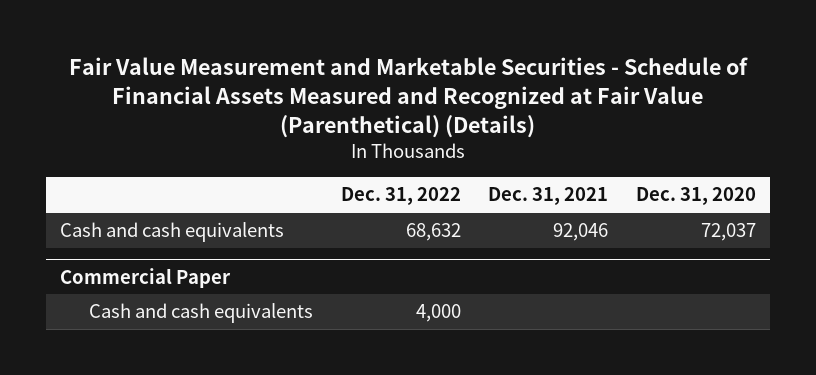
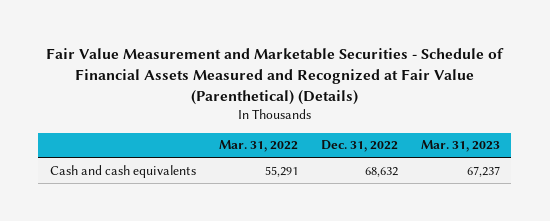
[488,187,609,206] Dec. 31, 2021 -> none
[636,187,757,206] Dec. 31, 2020 -> none
none -> [218,140,298,153] Mar. 31, 2022
none -> [420,140,500,153] Mar. 31, 2023
[59,267,231,288] Commercial Paper -> none
[89,303,314,324] Cash and cash equivalents -> none

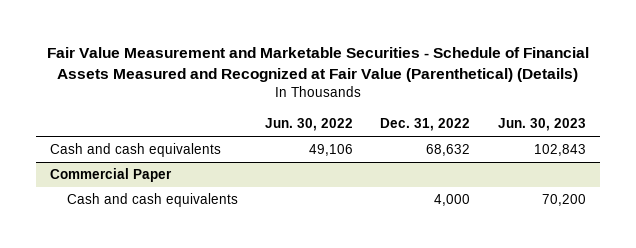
[218,140,298,153] Mar. 31, 2022 -> none
[420,140,500,153] Mar. 31, 2023 -> none
none -> [264,118,353,132] Jun. 30, 2022
none -> [497,118,586,132] Jun. 30, 2023
none -> [50,168,173,183] Commercial Paper
none -> [66,193,238,208] Cash and cash equivalents

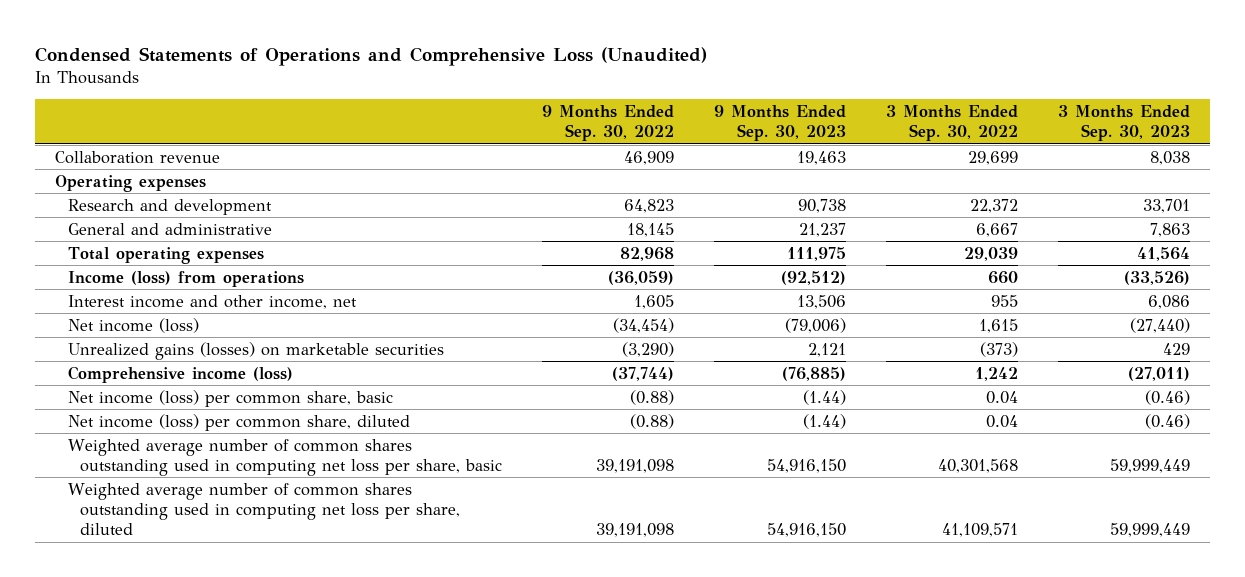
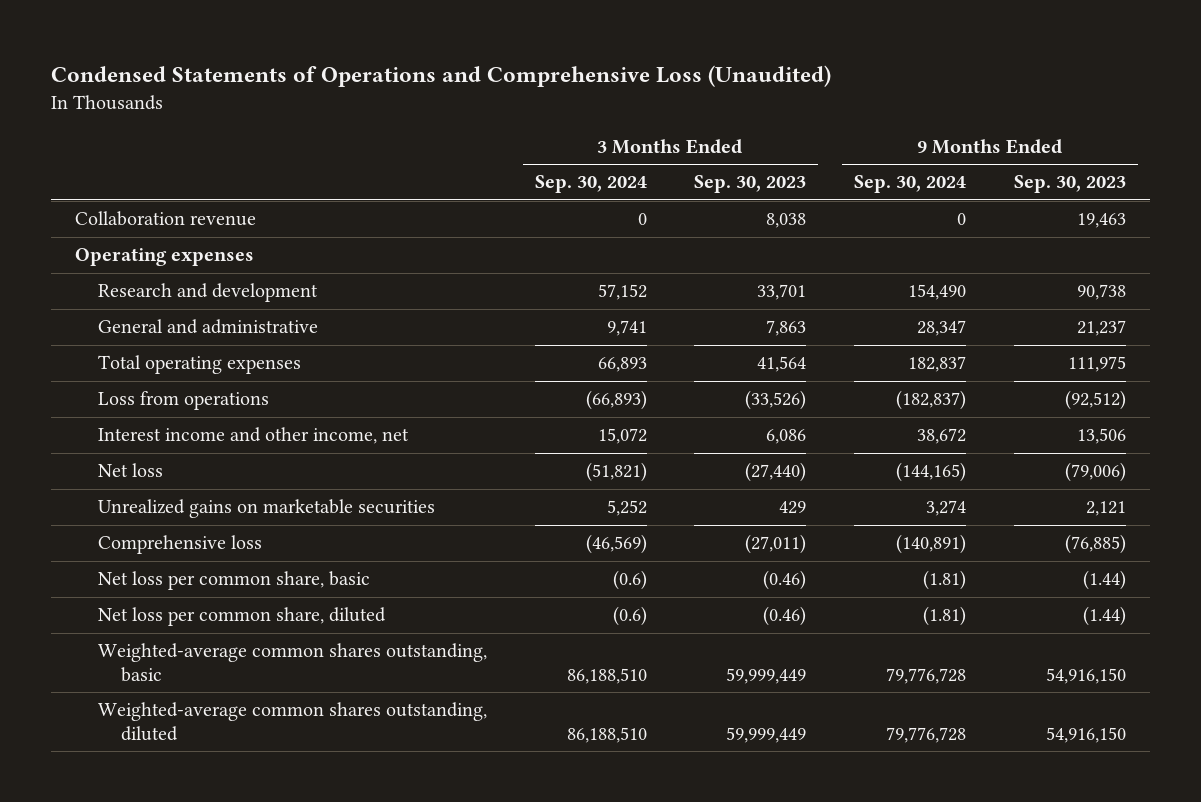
[542,105,675,142] 9 Months Ended Sep. 30, 2022 -> none
[886,105,1019,142] 3 Months Ended Sep. 30, 2022 -> none
none -> [534,175,647,194] Sep. 30, 2024
none -> [854,175,967,194] Sep. 30, 2024
[67,270,304,287] Income (loss) from operations -> [97,391,269,411] Loss from operations
[67,317,199,333] Net income (loss) -> [97,463,163,478] Net loss
[67,341,444,360] Unrealized gains (losses) on marketable securities -> [97,499,435,519] Unrealized gains on marketable securities
[67,365,293,383] Comprehensive income (loss) -> [97,535,262,555] Comprehensive loss
[67,389,393,407] Net income (loss) per common share, basic -> [97,571,370,591] Net loss per common share, basic
[67,413,410,431] Net income (loss) per common share, diluted -> [97,607,386,627] Net loss per common share, diluted
[67,438,503,476] Weighted average number of common shares outstanding used in computing net loss per share, basic -> [97,643,487,682] Weighted-average common shares outstanding, basic
[67,482,461,536] Weighted average number of common shares outstanding used in computing net loss per share, diluted -> [97,702,487,741] Weighted-average common shares outstanding, diluted

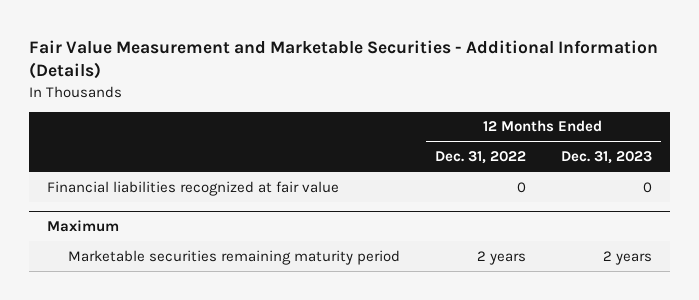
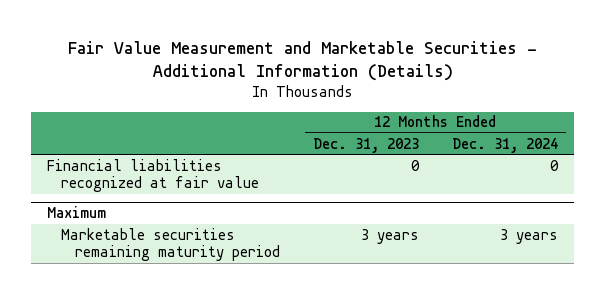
[434,151,526,165] Dec. 31, 2022 -> none
none -> [451,137,558,153] Dec. 31, 2024
[602,250,652,265] 2 years -> [360,228,419,244] 3 years

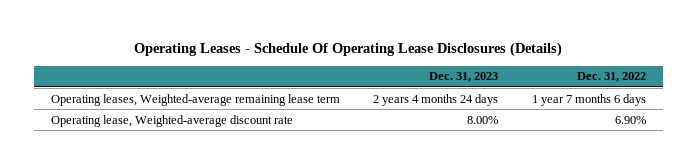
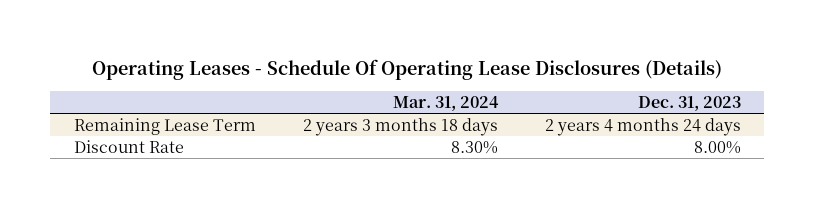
[576,72,646,83] Dec. 31, 2022 -> none
none -> [392,95,499,111] Mar. 31, 2024
[50,93,340,106] Operating leases, Weighted-average remaining lease term -> [73,117,256,135] Remaining Lease Term
[50,114,293,127] Operating lease, Weighted-average discount rate -> [73,139,184,153] Discount Rate

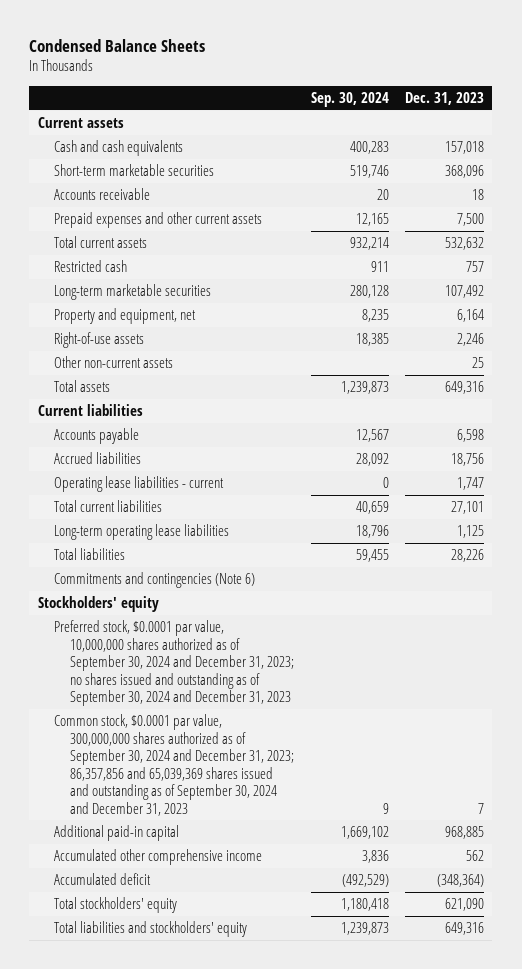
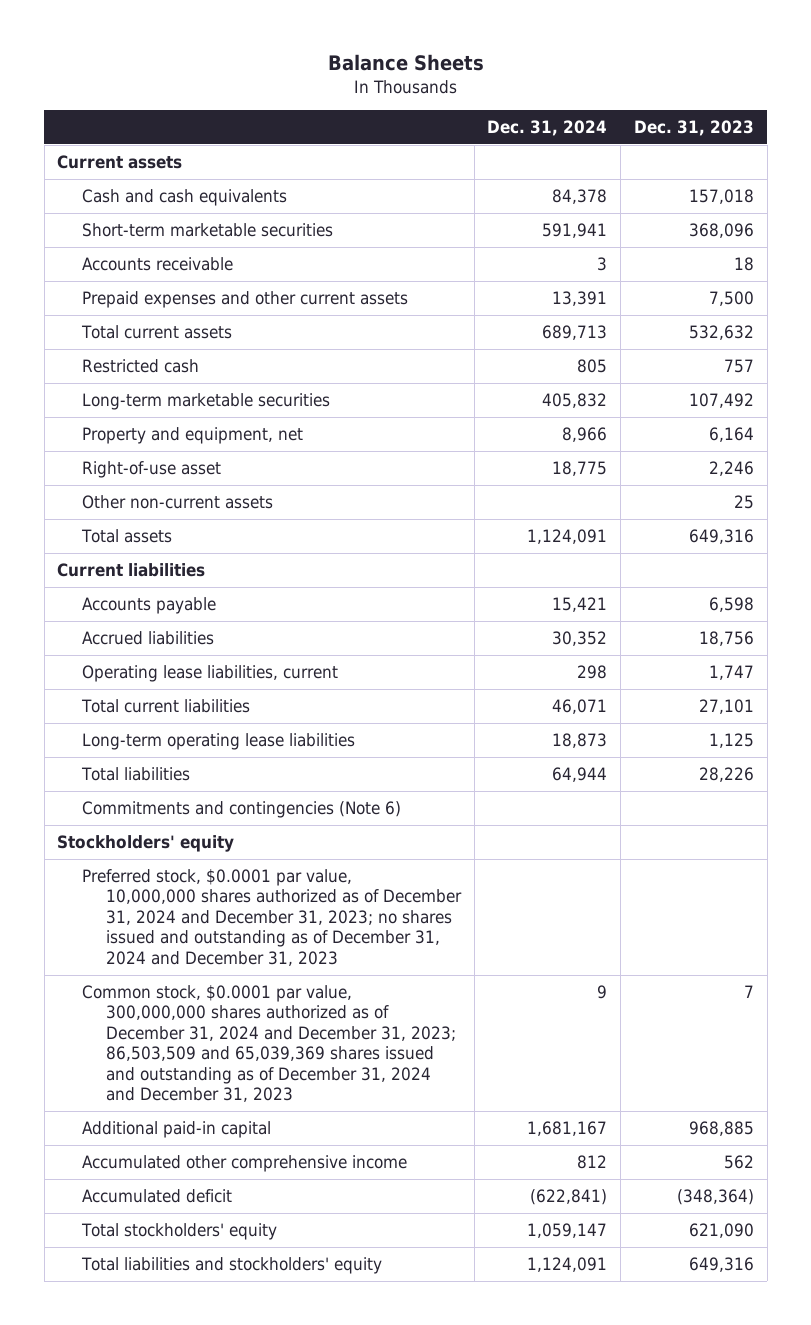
[29,38,206,52] Condensed Balance Sheets -> [327,54,484,72] Balance Sheets
[310,92,389,108] Sep. 30, 2024 -> none
none -> [487,119,608,136] Dec. 31, 2024
[54,332,145,349] Right-of-use assets -> [81,461,221,479] Right-of-use asset
[54,476,225,493] Operating lease liabilities - current -> [81,665,338,683] Operating lease liabilities, current
[54,620,295,707] Preferred stock, $0.0001 par value, 10,000,000 shares authorized as of September 30, 2024 and December 31, 2023; no shares issued and outstanding as of September 30, 2024 and December 31, 2023 -> [81,869,462,966] Preferred stock, $0.0001 par value, 10,000,000 shares authorized as of December 31, 2024 and December 31, 2023; no shares issued and outstanding as of December 31, 2024 and December 31, 2023
[54,714,295,816] Common stock, $0.0001 par value, 300,000,000 shares authorized as of September 30, 2024 and December 31, 2023; 86,357,856 and 65,039,369 shares issued and outstanding as of September 30, 2024 and December 31, 2023 -> [81,985,456,1103] Common stock, $0.0001 par value, 300,000,000 shares authorized as of December 31, 2024 and December 31, 2023; 86,503,509 and 65,039,369 shares issued and outstanding as of December 31, 2024 and December 31, 2023

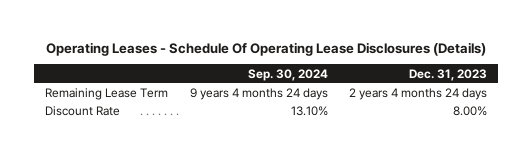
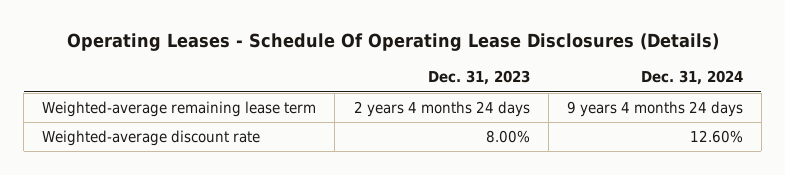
[247,68,328,81] Sep. 30, 2024 -> none
none -> [640,70,743,86] Dec. 31, 2024
[45,88,169,101] Remaining Lease Term -> [42,101,317,118] Weighted-average remaining lease term
[45,106,121,117] Discount Rate -> [42,130,261,147] Weighted-average discount rate

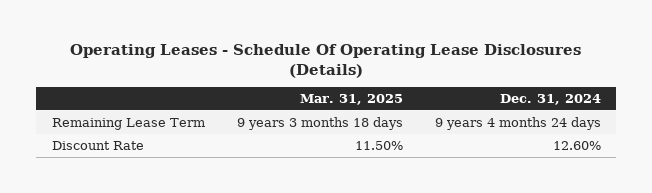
[427,70,530,86] Dec. 31, 2023 -> none
none -> [299,94,403,106] Mar. 31, 2025
[42,101,317,118] Weighted-average remaining lease term -> [51,117,205,130] Remaining Lease Term
[42,130,261,147] Weighted-average discount rate -> [51,140,144,150] Discount Rate

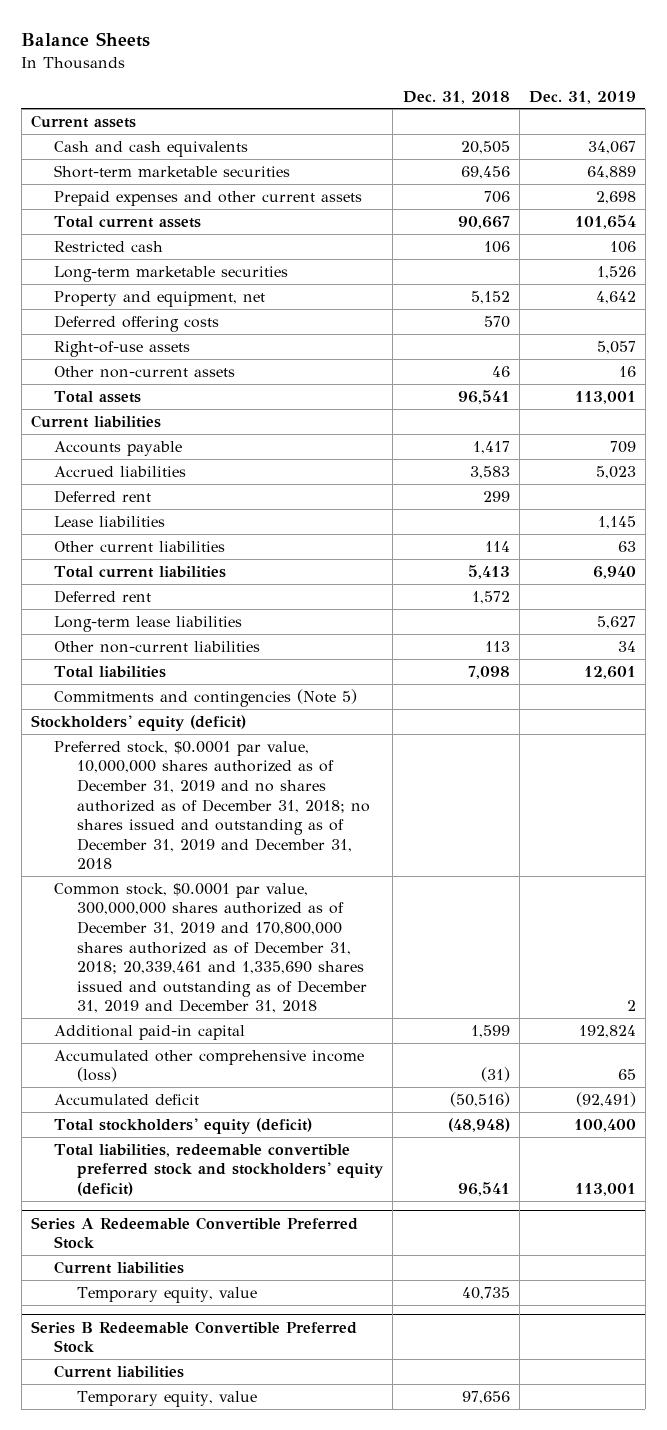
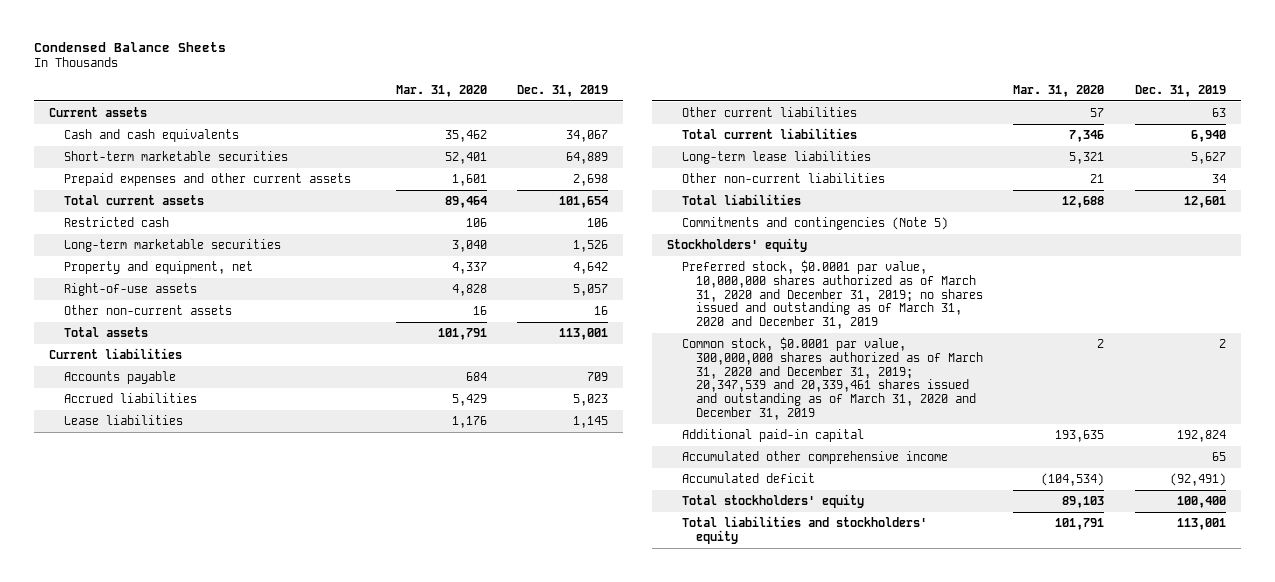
[21,32,151,48] Balance Sheets -> [33,41,226,52] Condensed Balance Sheets
[402,90,510,104] Dec. 31, 2018 -> none
none -> [395,84,487,97] Mar. 31, 2020
[54,314,220,332] Deferred offering costs -> none
[54,489,152,503] Deferred rent -> none
[54,589,152,603] Deferred rent -> none
[31,714,247,731] Stockholders' equity (deficit) -> [666,238,807,253] Stockholders' equity
[54,740,371,871] Preferred stock, $0.0001 par value, 10,000,000 shares authorized as of December 31, 2019 and no shares authorized as of December 31, 2018; no shares issued and outstanding as of December 31, 2019 and December 31, 2018 -> [681,260,984,330] Preferred stock, $0.0001 par value, 10,000,000 shares authorized as of March 31, 2020 and December 31, 2019; no shares issued and outstanding as of March 31, 2020 and December 31, 2019
[54,882,368,1014] Common stock, $0.0001 par value, 300,000,000 shares authorized as of December 31, 2019 and 170,800,000 shares authorized as of December 31, 2018; 20,339,461 and 1,335,690 shares issued and outstanding as of December 31, 2019 and December 31, 2018 -> [681,337,984,421] Common stock, $0.0001 par value, 300,000,000 shares authorized as of March 31, 2020 and December 31, 2019; 20,347,539 and 20,339,461 shares issued and outstanding as of March 31, 2020 and December 31, 2019
[54,1049,365,1083] Accumulated other comprehensive income (loss) -> [681,451,948,465] Accumulated other comprehensive income
[31,1216,359,1250] Series A Redeemable Convertible Preferred Stock -> none
[54,1260,185,1274] Current liabilities -> none
[77,1286,258,1303] Temporary equity, value -> none
[31,1320,358,1354] Series B Redeemable Convertible Preferred Stock -> none
[54,1364,185,1378] Current liabilities -> none
[77,1390,258,1407] Temporary equity, value -> none
[54,1117,313,1134] Total stockholders' equity (deficit) -> [681,494,864,509] Total stockholders' equity
[54,1143,385,1197] Total liabilities, redeemable convertible preferred stock and stockholders' equity (deficit) -> [681,516,927,544] Total liabilities and stockholders' equity

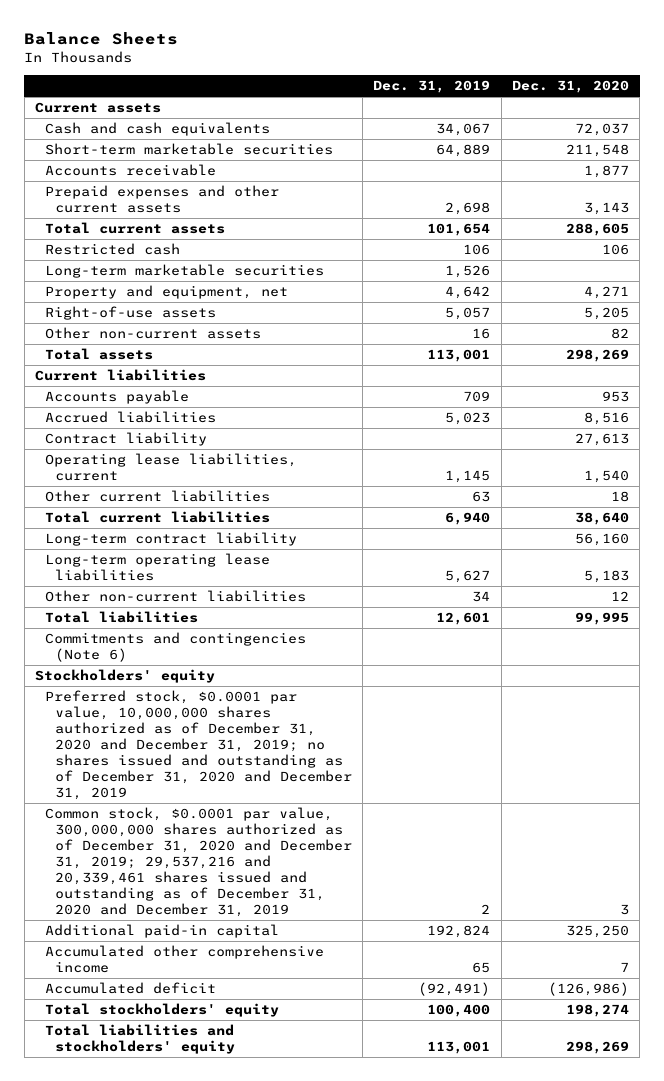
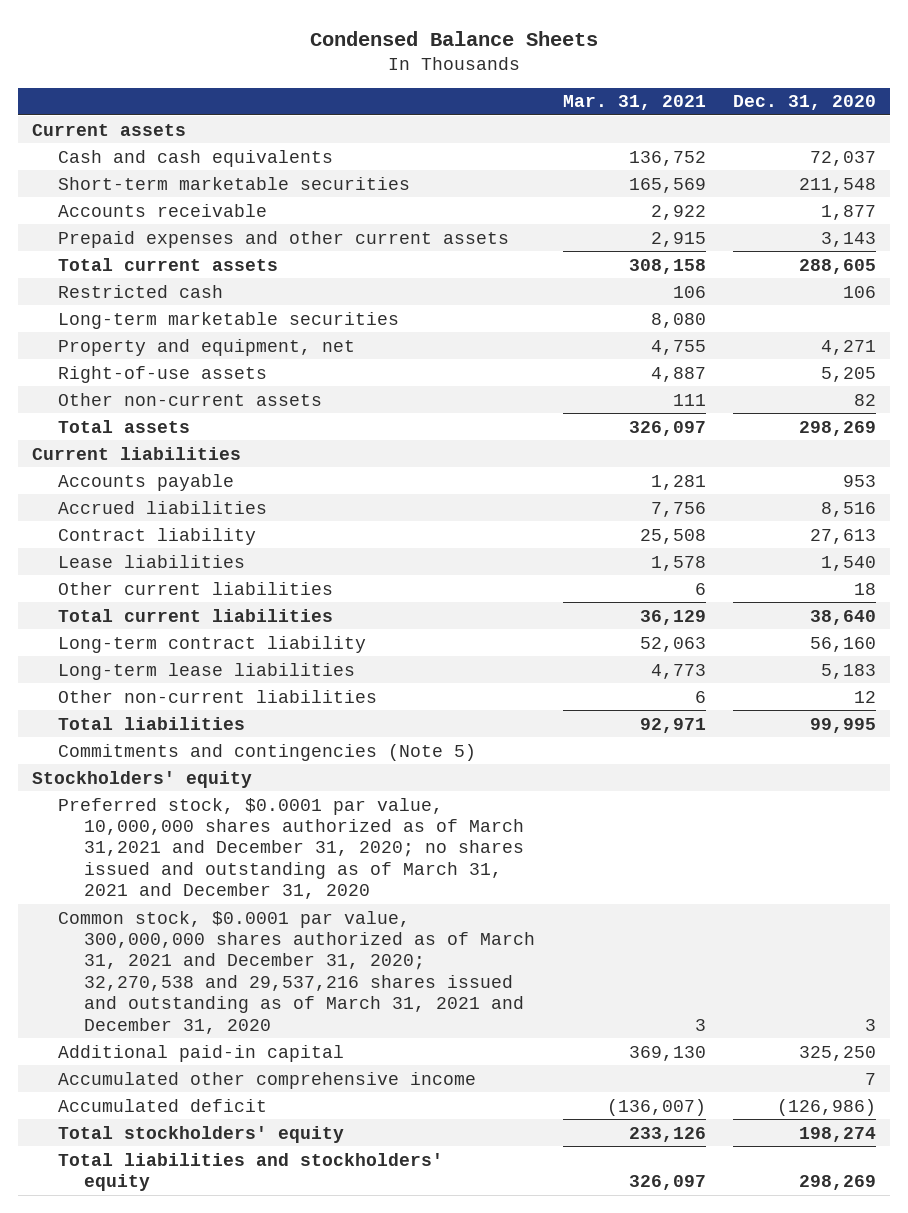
[24,32,179,46] Balance Sheets -> [310,30,599,46] Condensed Balance Sheets
[373,79,491,93] Dec. 31, 2019 -> none
none -> [562,95,706,111] Mar. 31, 2021
[44,453,297,482] Operating lease liabilities, current -> [57,554,245,568] Lease liabilities
[44,553,270,582] Long-term operating lease liabilities -> [57,662,355,680] Long-term lease liabilities
[44,632,306,663] Commitments and contingencies (Note 6) -> [57,743,476,761] Commitments and contingencies (Note 5)
[44,690,352,800] Preferred stock, $0.0001 par value, 10,000,000 shares authorized as of December 31, 2020 and December 31, 2019; no shares issued and outstanding as of December 31, 2020 and December 31, 2019 -> [57,797,524,900] Preferred stock, $0.0001 par value, 10,000,000 shares authorized as of March 31,2021 and December 31, 2020; no shares issued and outstanding as of March 31, 2021 and December 31, 2020
[44,807,352,917] Common stock, $0.0001 par value, 300,000,000 shares authorized as of December 31, 2020 and December 31, 2019; 29,537,216 and 20,339,461 shares issued and outstanding as of December 31, 2020 and December 31, 2019 -> [57,910,535,1034] Common stock, $0.0001 par value, 300,000,000 shares authorized as of March 31, 2021 and December 31, 2020; 32,270,538 and 29,537,216 shares issued and outstanding as of March 31, 2021 and December 31, 2020

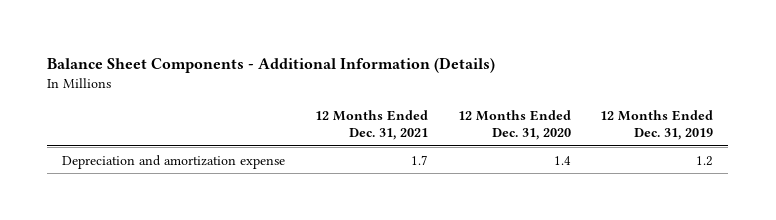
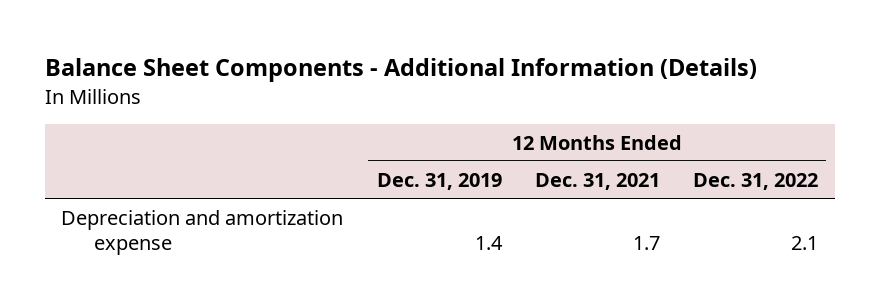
[457,110,571,141] 12 Months Ended Dec. 31, 2020 -> none
none -> [692,172,818,190] Dec. 31, 2022
[696,155,714,166] 1.2 -> [474,236,503,251] 1.4

